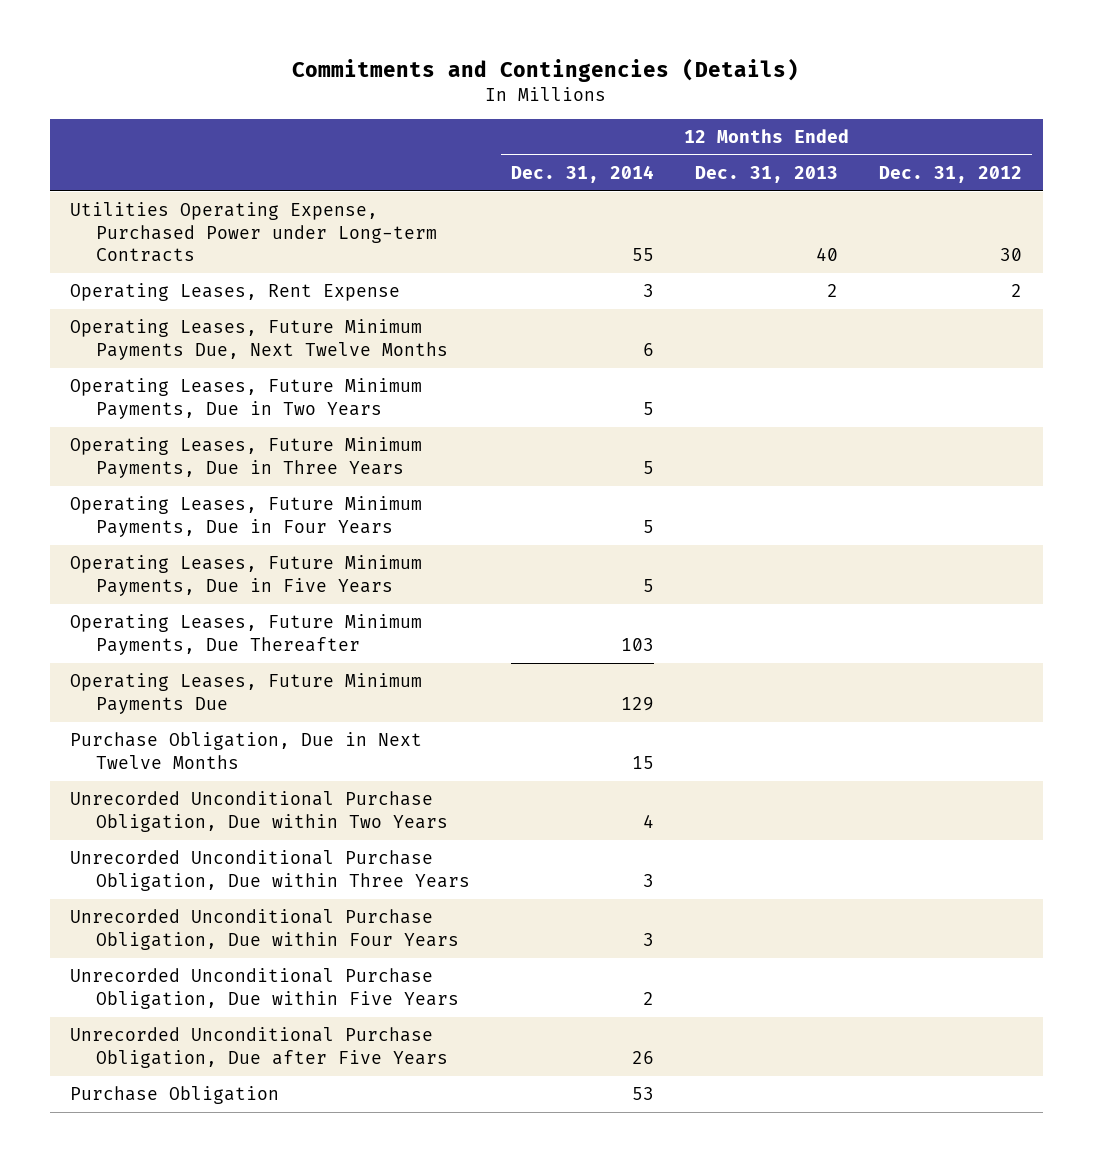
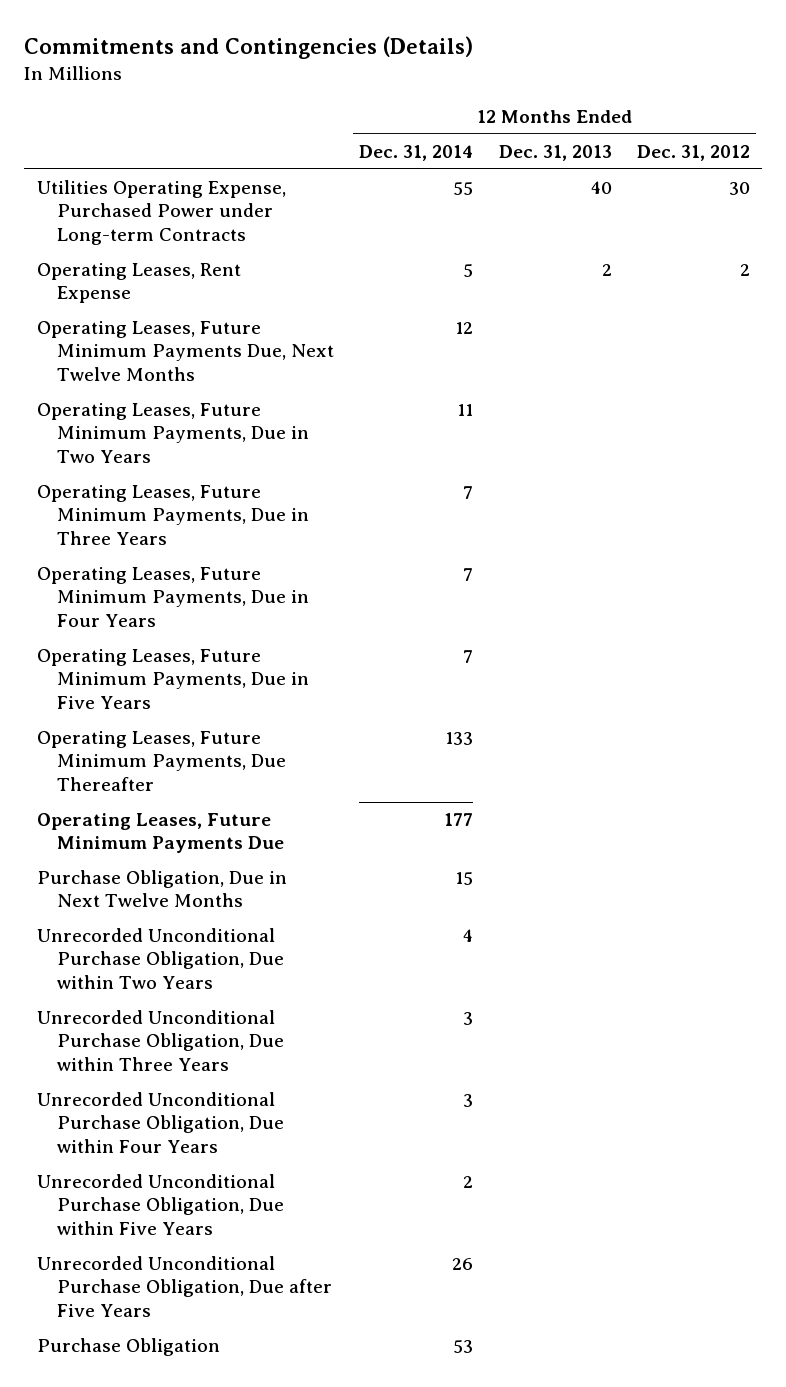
[643,284,655,298] 3 -> [463,264,474,278] 5
[643,342,655,356] 6 -> [455,322,474,335] 12
[643,401,655,415] 5 -> [457,404,474,417] 11
[643,460,655,474] 5 -> [463,486,474,500] 7
[643,519,655,533] 5 -> [463,568,474,582] 7
[643,578,655,592] 5 -> [463,650,474,664] 7
[621,637,655,651] 103 -> [445,732,474,746] 133
[621,696,655,711] 129 -> [444,813,474,827] 177

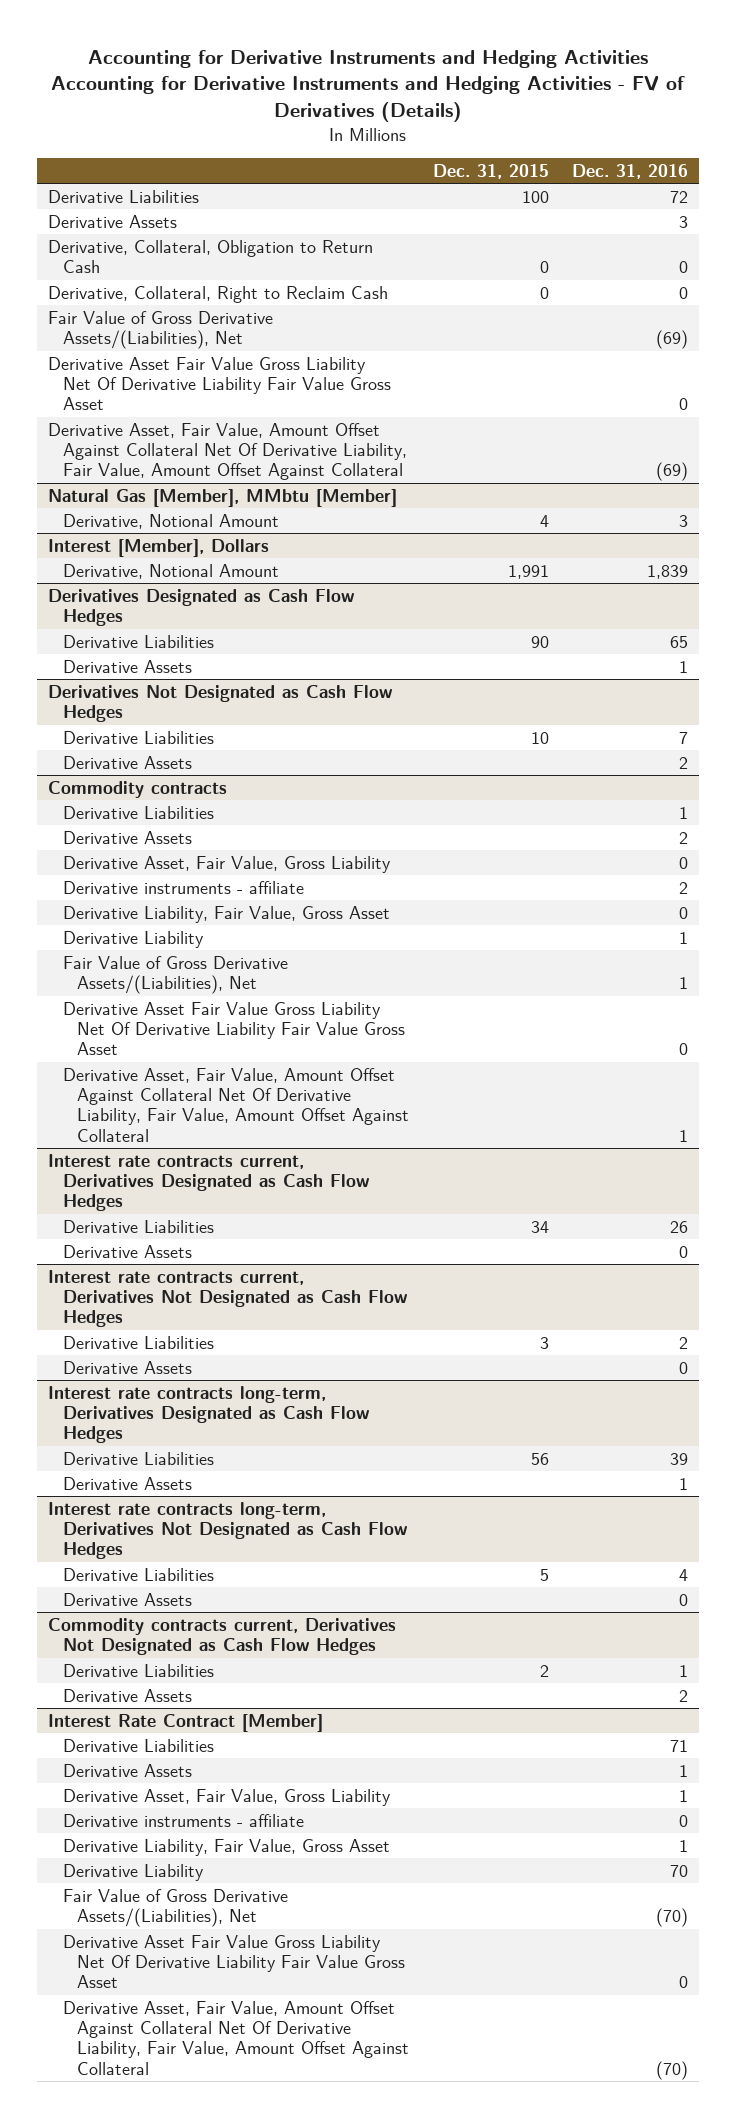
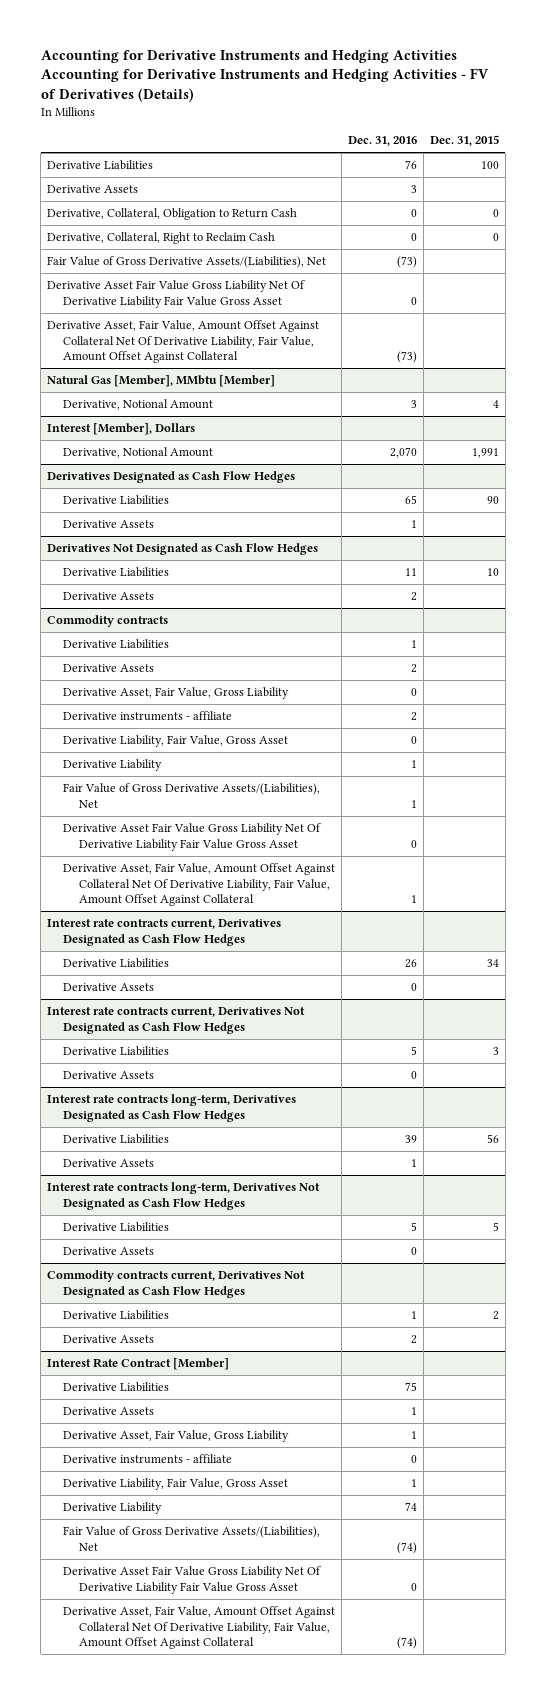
[669,190,688,203] 72 -> [404,159,417,169] 76
[655,330,688,350] (69) -> [396,255,417,268] (73)
[655,462,688,482] (69) -> [396,351,417,364] (73)
[646,564,688,579] 1,839 -> [389,446,417,458] 2,070
[678,731,688,744] 7 -> [404,567,417,576] 11
[678,1336,688,1349] 2 -> [410,1045,417,1055] 5
[678,1568,688,1581] 4 -> [410,1221,417,1231] 5
[669,1739,688,1752] 71 -> [404,1381,417,1391] 75
[669,1864,688,1877] 70 -> [404,1501,417,1511] 74
[655,1908,688,1928] (70) -> [396,1541,417,1554] (74)
[655,2060,688,2080] (70) -> [396,1637,417,1650] (74)

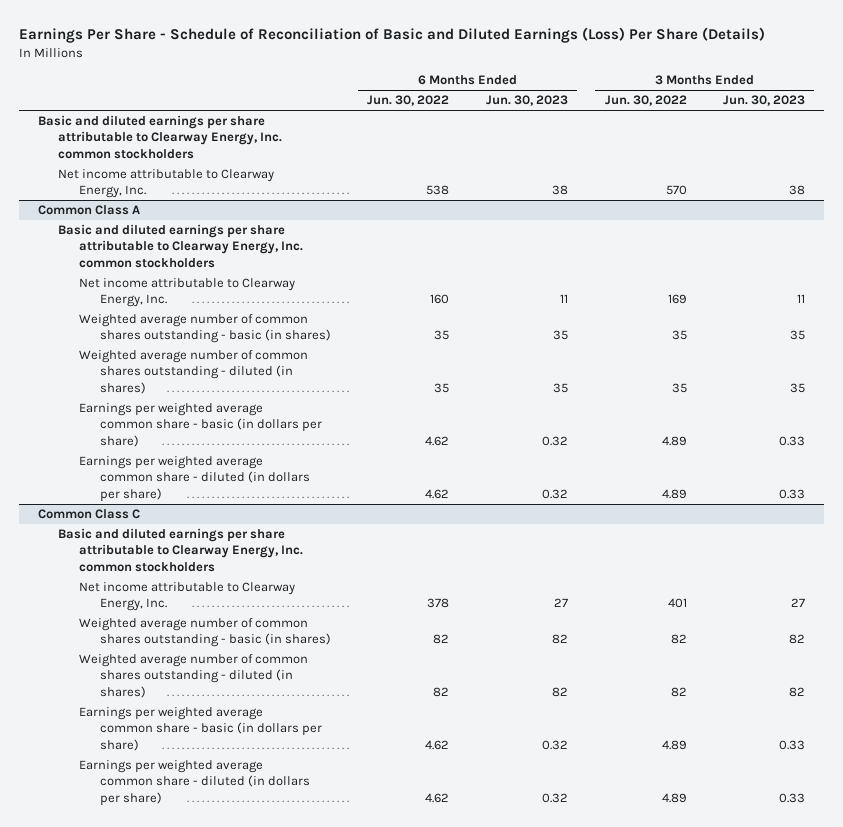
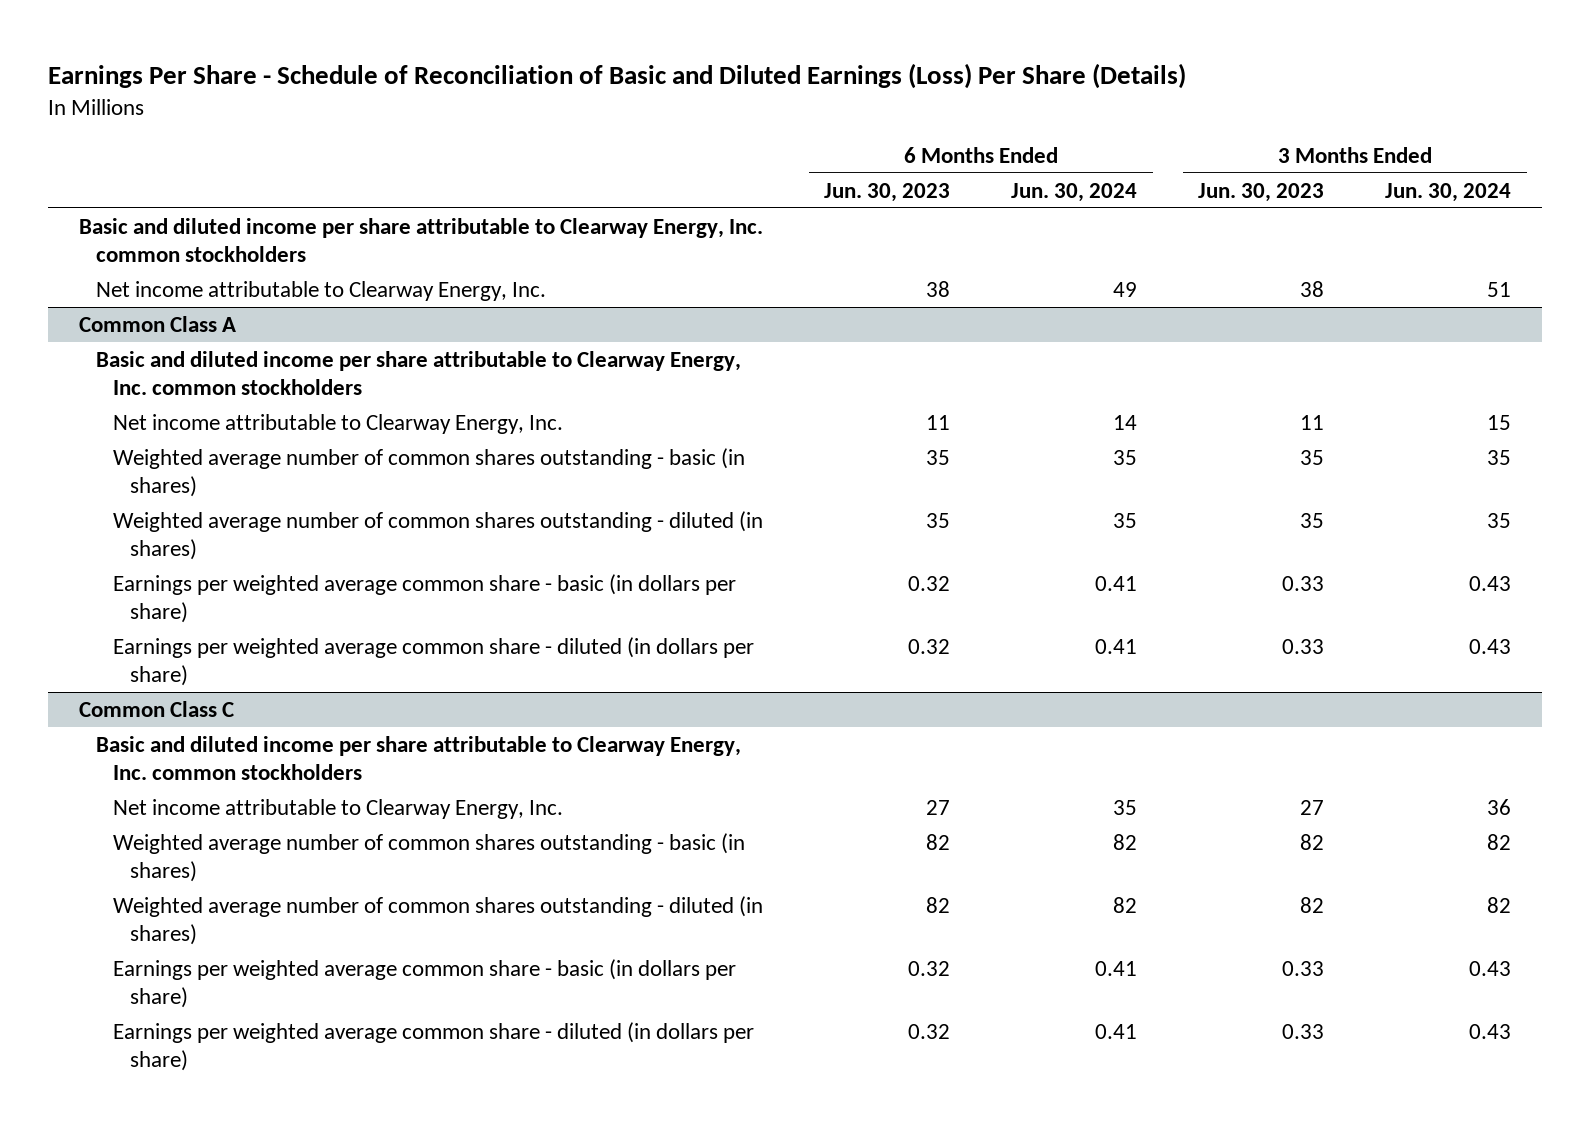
[367,95,450,107] Jun. 30, 2022 -> none
[604,95,687,107] Jun. 30, 2022 -> none
none -> [1011,182,1138,202] Jun. 30, 2024
none -> [1385,182,1512,202] Jun. 30, 2024
[37,115,283,159] Basic and diluted earnings per share attributable to Clearway Energy, Inc. common stockholders -> [78,217,763,263] Basic and diluted income per share attributable to Clearway Energy, Inc. common stockholders
[58,224,303,268] Basic and diluted earnings per share attributable to Clearway Energy, Inc. common stockholders -> [95,350,741,396] Basic and diluted income per share attributable to Clearway Energy, Inc. common stockholders
[58,528,303,572] Basic and diluted earnings per share attributable to Clearway Energy, Inc. common stockholders -> [95,735,741,781] Basic and diluted income per share attributable to Clearway Energy, Inc. common stockholders

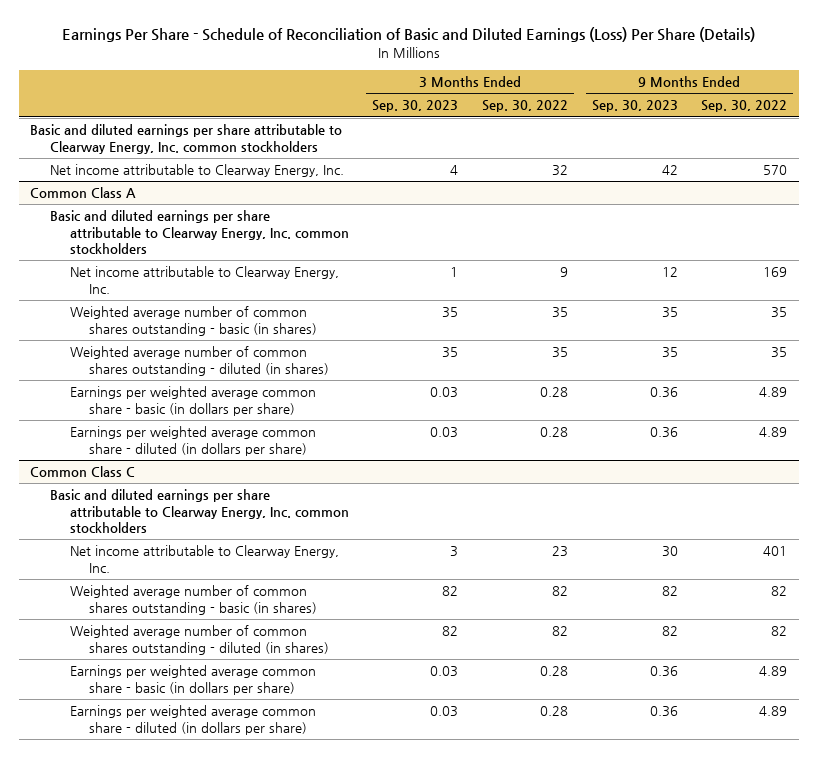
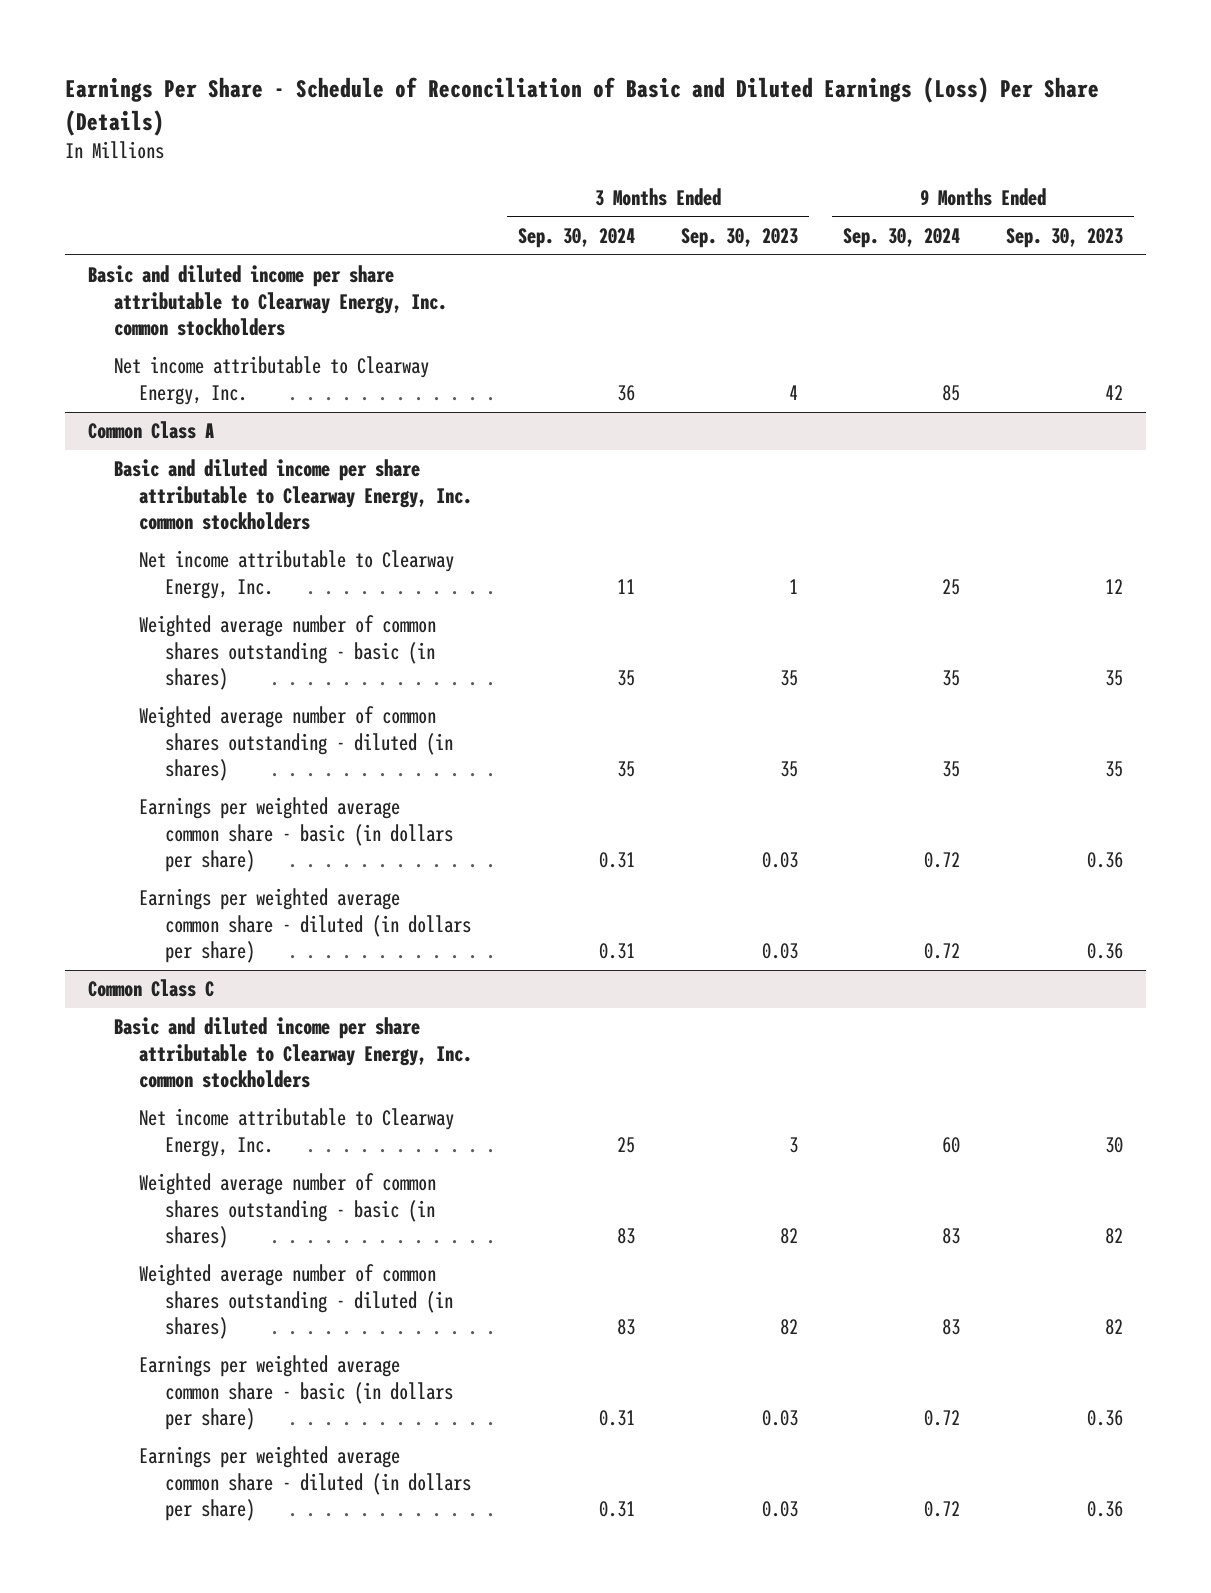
[481,100,568,113] Sep. 30, 2022 -> none
[701,100,788,113] Sep. 30, 2022 -> none
none -> [518,227,636,248] Sep. 30, 2024
none -> [843,227,961,248] Sep. 30, 2024
[30,124,343,154] Basic and diluted earnings per share attributable to Clearway Energy, Inc. common stockholders -> [87,265,447,337] Basic and diluted income per share attributable to Clearway Energy, Inc. common stockholders
[49,210,349,255] Basic and diluted earnings per share attributable to Clearway Energy, Inc. common stockholders -> [113,459,473,531] Basic and diluted income per share attributable to Clearway Energy, Inc. common stockholders
[49,489,349,534] Basic and diluted earnings per share attributable to Clearway Energy, Inc. common stockholders -> [113,1017,473,1089] Basic and diluted income per share attributable to Clearway Energy, Inc. common stockholders

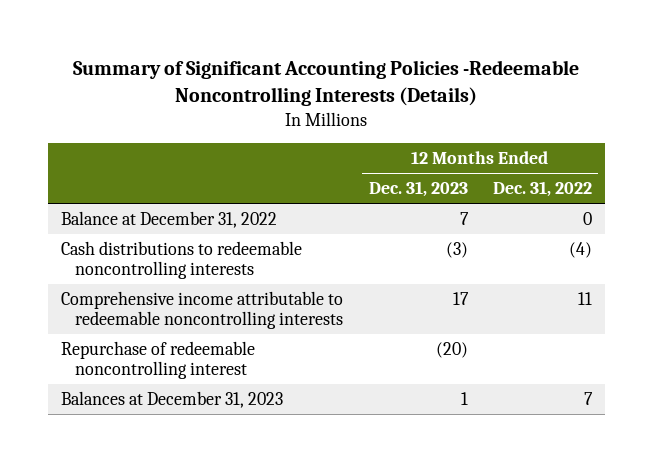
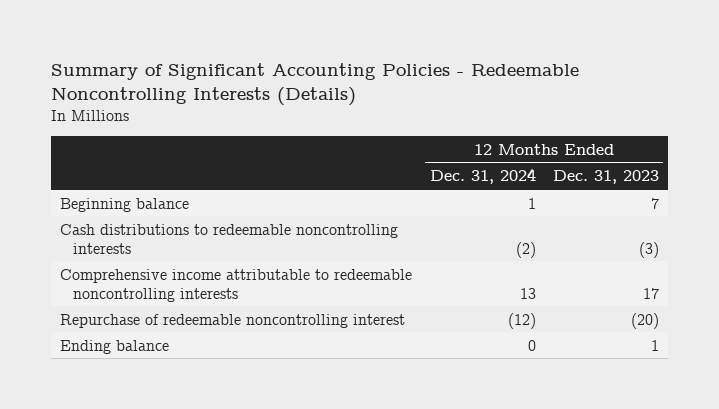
[73,60,580,107] Summary of Significant Accounting Policies -Redeemable Noncontrolling Interests (Details) -> [51,62,580,106] Summary of Significant Accounting Policies - Redeemable Noncontrolling Interests (Details)
[493,181,593,198] Dec. 31, 2022 -> none
none -> [429,168,536,185] Dec. 31, 2024
[60,210,277,228] Balance at December 31, 2022 -> [60,197,190,212] Beginning balance
[60,390,283,408] Balances at December 31, 2023 -> [60,339,170,354] Ending balance

